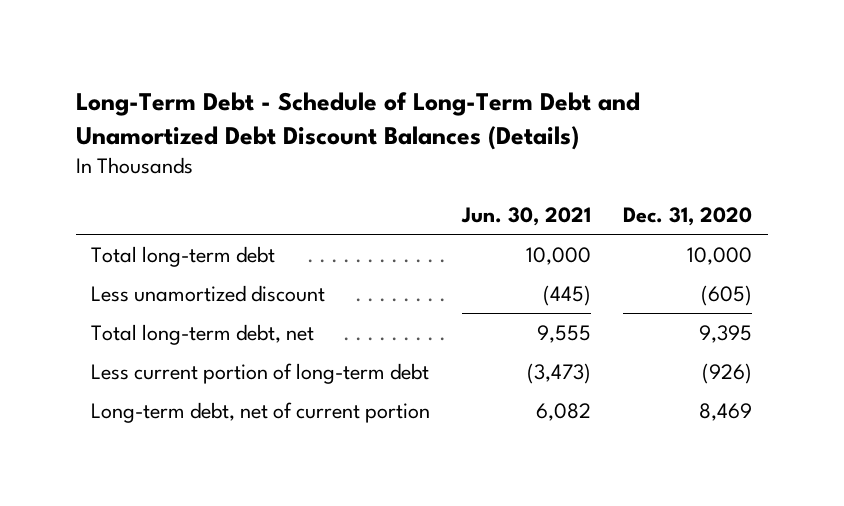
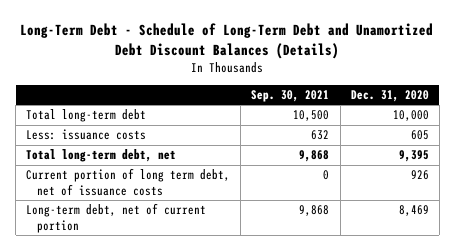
[461,207,592,227] Jun. 30, 2021 -> none
none -> [251,89,330,102] Sep. 30, 2021
[91,284,326,302] Less unamortized discount -> [26,129,147,141] Less: issuance costs
[701,284,753,306] (605) -> [410,130,429,141] 605
[91,362,430,384] Less current portion of long-term debt -> [26,168,231,196] Current portion of long term debt, net of issuance costs
[702,362,753,384] (926) -> [410,170,429,181] 926

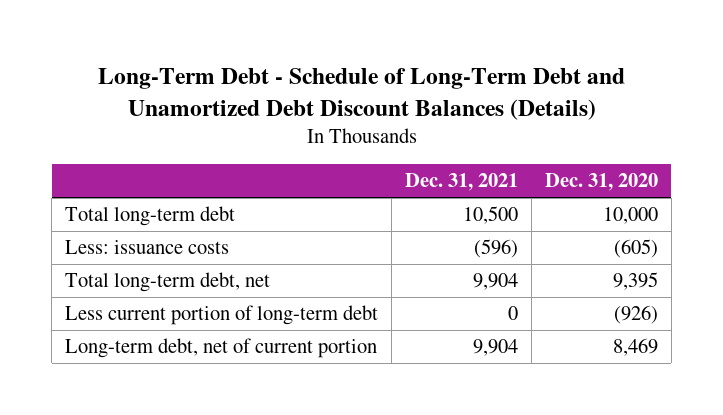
[251,89,330,102] Sep. 30, 2021 -> none
none -> [405,173,519,192] Dec. 31, 2021
[410,130,429,141] 605 -> [614,239,659,259] (605)
[26,168,231,196] Current portion of long term debt, net of issuance costs -> [65,305,379,326] Less current portion of long-term debt
[410,170,429,181] 926 -> [614,305,659,325] (926)

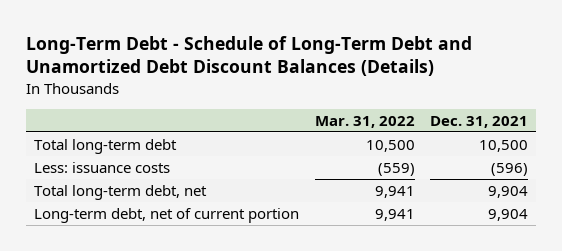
[545,173,659,192] Dec. 31, 2020 -> none
none -> [314,115,415,128] Mar. 31, 2022
[65,305,379,326] Less current portion of long-term debt -> none

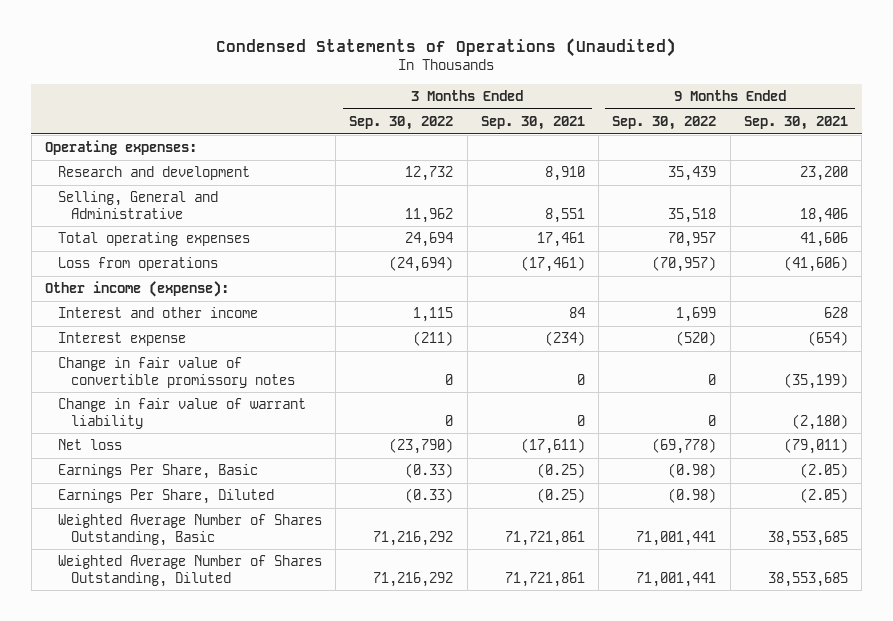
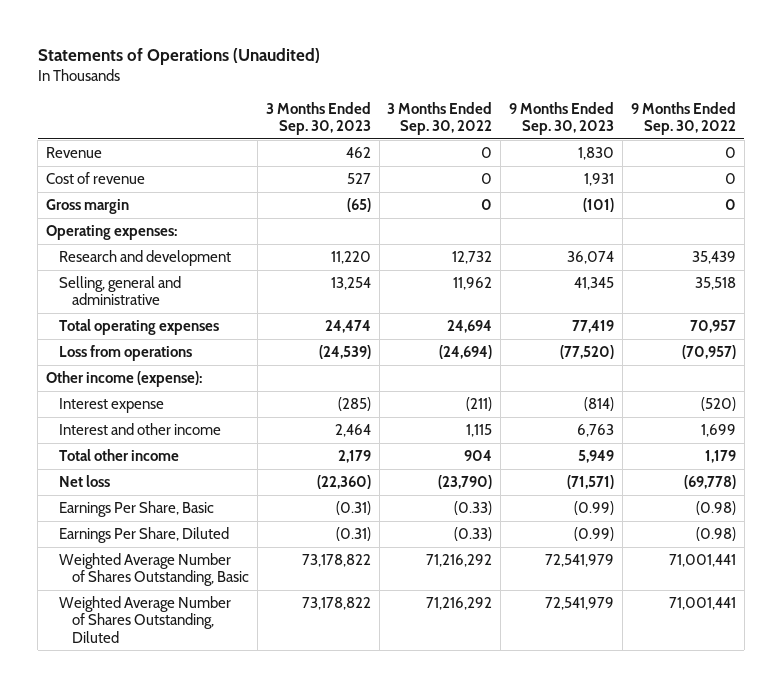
[216,38,677,58] Condensed Statements of Operations (Unaudited) -> [37,47,320,65] Statements of Operations (Unaudited)
[480,115,585,130] Sep. 30, 2021 -> none
[743,115,848,130] Sep. 30, 2021 -> none
none -> [265,101,371,136] 3 Months Ended Sep. 30, 2023
none -> [509,101,615,136] 9 Months Ended Sep. 30, 2023
none -> [45,147,102,159] Revenue
none -> [45,172,145,185] Cost of revenue
none -> [45,199,129,215] Gross margin
[57,191,218,219] Selling, General and Administrative -> [58,276,181,306] Selling, general and administrative
[57,357,295,388] Change in fair value of convertible promissory notes -> none
[57,398,306,429] Change in fair value of warrant liability -> none
[57,307,258,319] Interest and other income -> [58,423,221,436] Interest and other income
none -> [58,449,179,462] Total other income

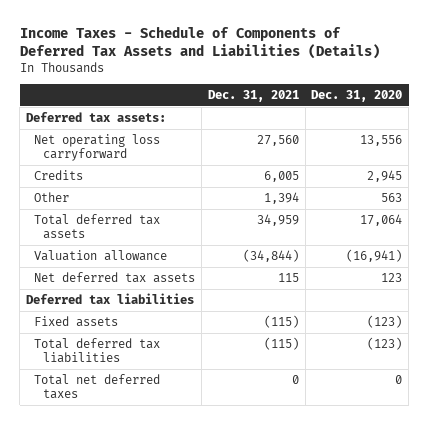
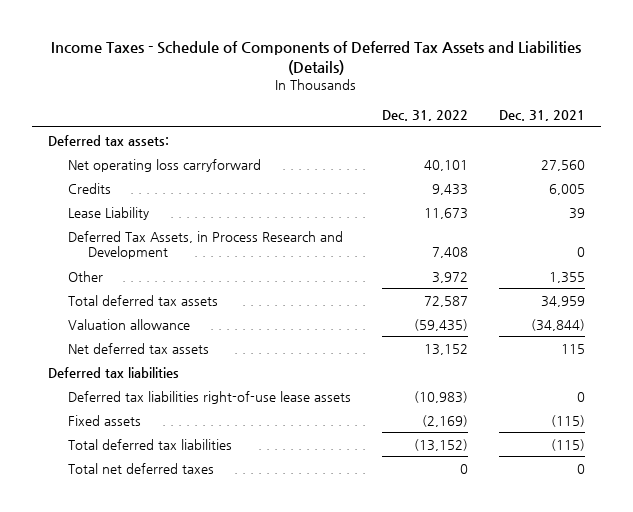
[311,90,403,103] Dec. 31, 2020 -> none
none -> [382,109,469,121] Dec. 31, 2022
none -> [67,206,149,220] Lease Liability
none -> [67,230,343,259] Deferred Tax Assets, in Process Research and Development
[263,192,299,205] 1,394 -> [549,271,586,283] 1,355
none -> [67,390,351,404] Deferred tax liabilities right-of-use lease assets

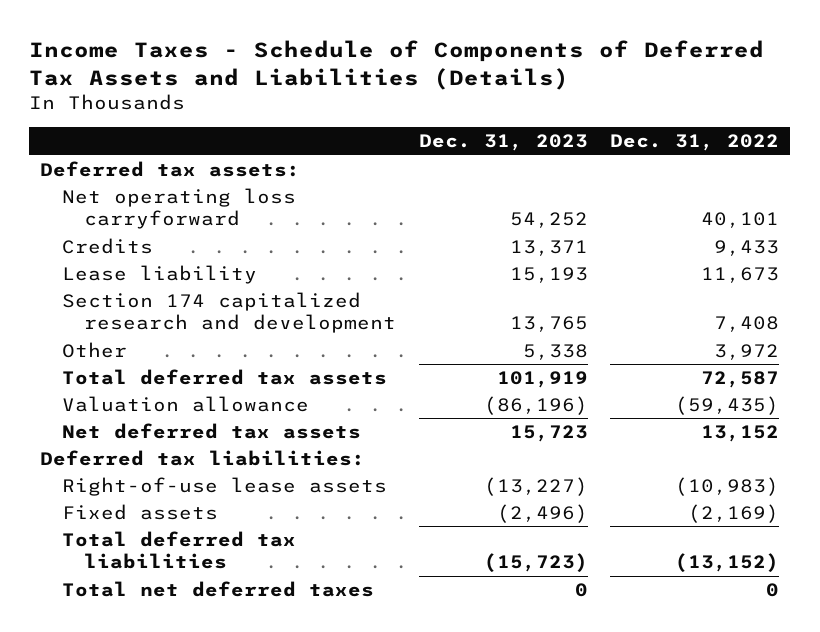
[499,109,586,121] Dec. 31, 2021 -> none
none -> [418,134,588,152] Dec. 31, 2023
[67,206,149,220] Lease Liability -> [62,265,258,285] Lease liability
[67,230,343,259] Deferred Tax Assets, in Process Research and Development -> [62,292,397,334] Section 174 capitalized research and development
[47,366,179,378] Deferred tax liabilities -> [40,450,366,467] Deferred tax liabilities:
[67,390,351,404] Deferred tax liabilities right-of-use lease assets -> [62,477,388,497] Right-of-use lease assets

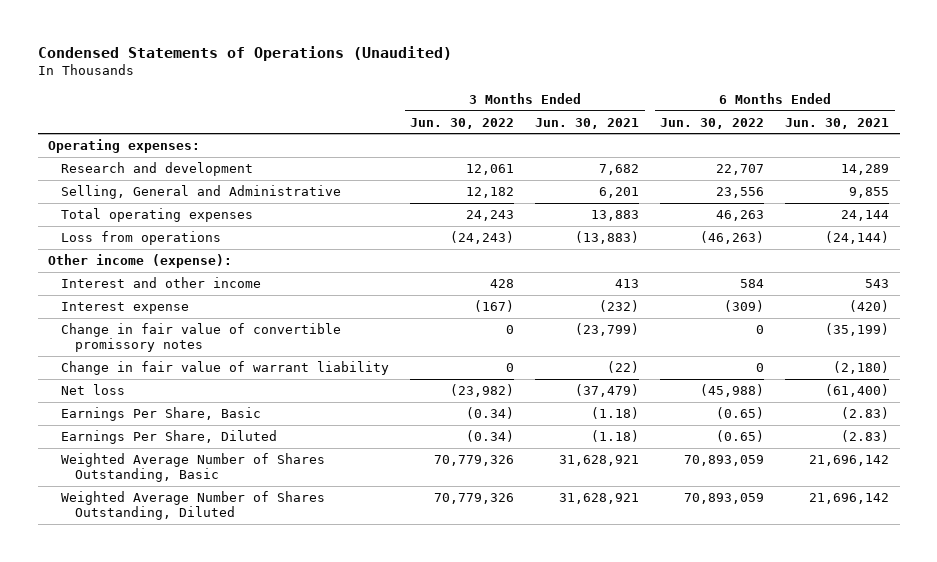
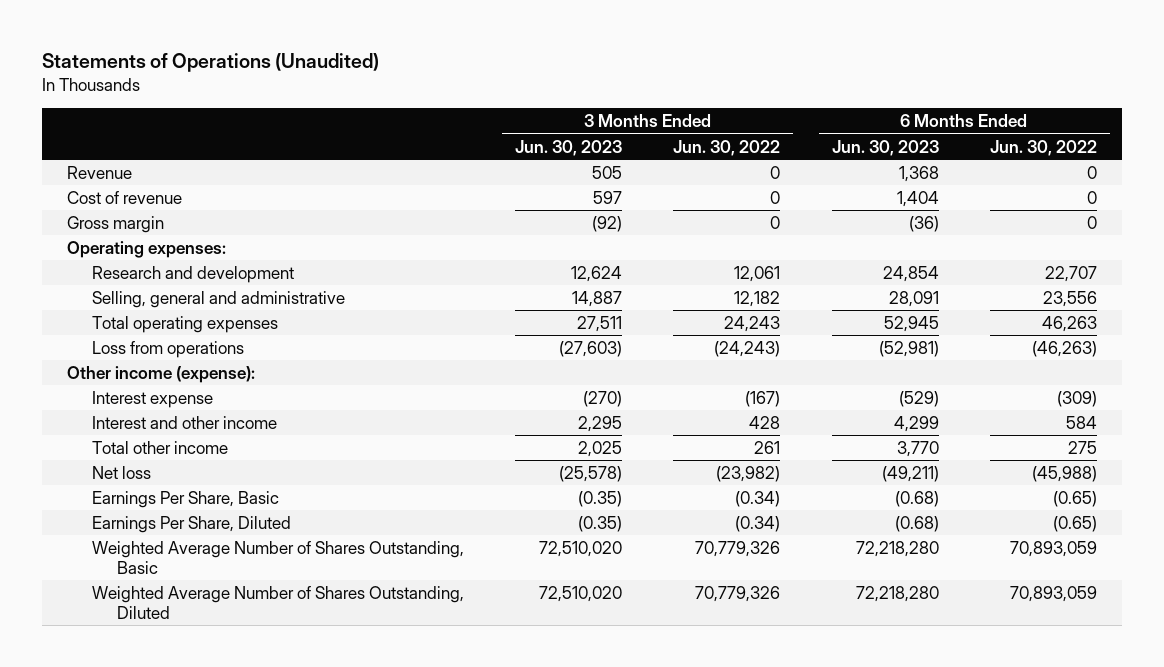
[37,45,452,61] Condensed Statements of Operations (Unaudited) -> [41,53,379,73] Statements of Operations (Unaudited)
[535,117,640,129] Jun. 30, 2021 -> none
[785,117,890,129] Jun. 30, 2021 -> none
none -> [515,139,623,156] Jun. 30, 2023
none -> [831,139,939,156] Jun. 30, 2023
none -> [67,165,133,179] Revenue
none -> [67,190,183,204] Cost of revenue
none -> [67,215,165,233] Gross margin
[61,185,342,200] Selling, General and Administrative -> [92,290,346,308] Selling, general and administrative
[61,323,342,353] Change in fair value of convertible promissory notes -> none
[61,361,390,376] Change in fair value of warrant liability -> none
[61,277,262,289] Interest and other income -> [92,415,278,429] Interest and other income
none -> [92,440,229,454] Total other income

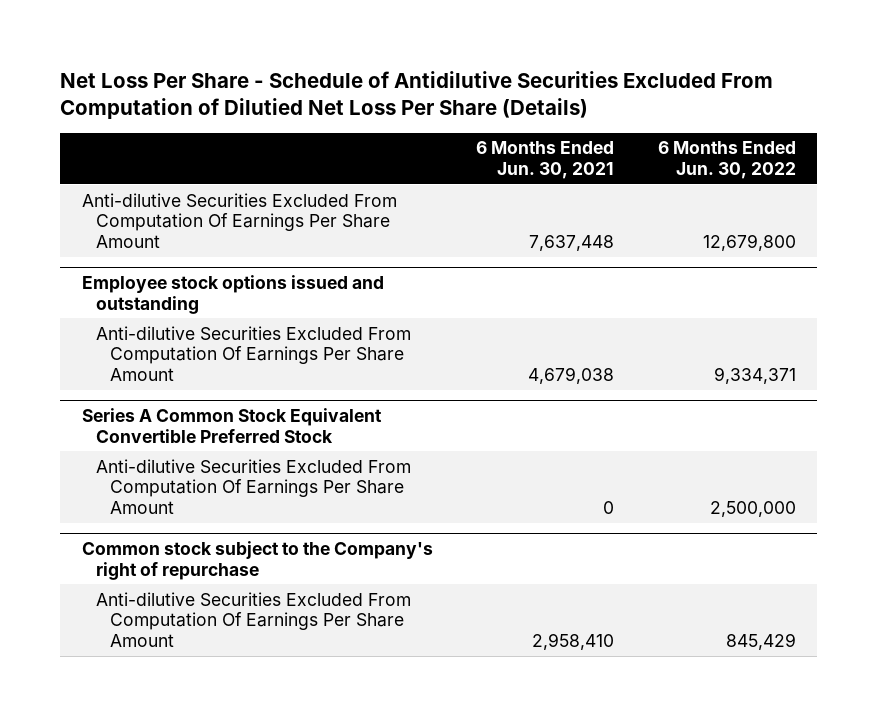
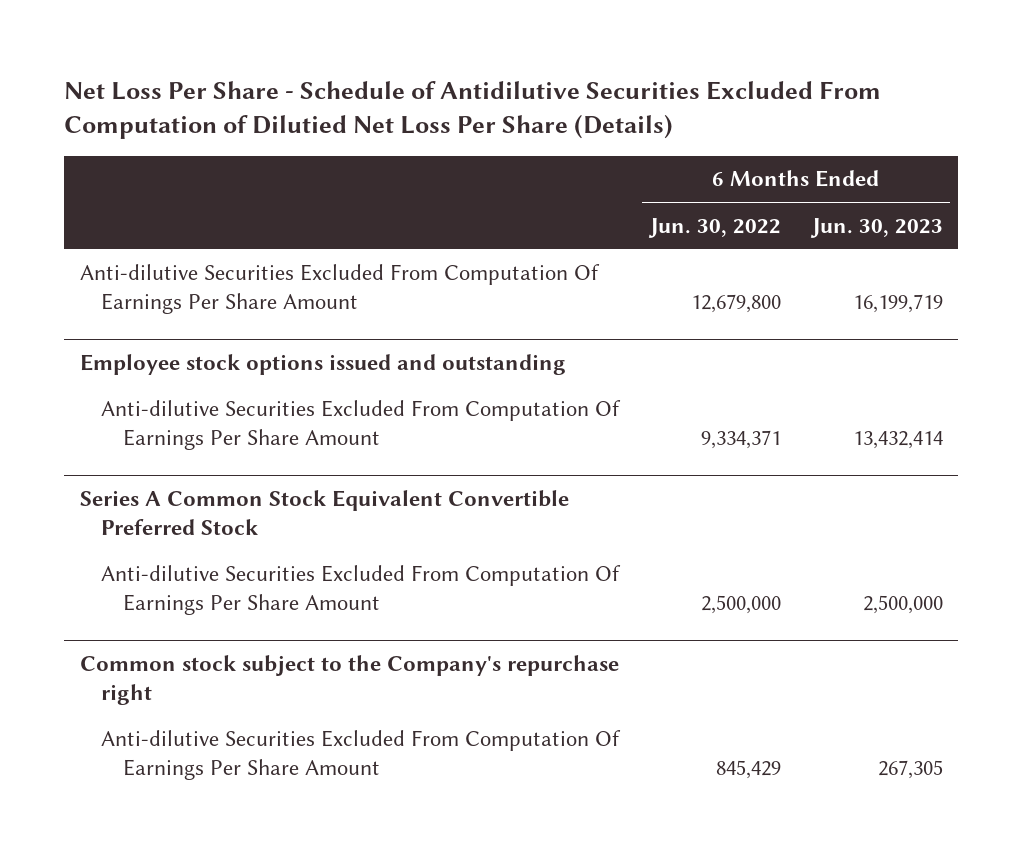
[476,141,615,180] 6 Months Ended Jun. 30, 2021 -> none
none -> [809,217,943,238] Jun. 30, 2023
[81,540,433,580] Common stock subject to the Company's right of repurchase -> [79,654,619,705] Common stock subject to the Company's repurchase right

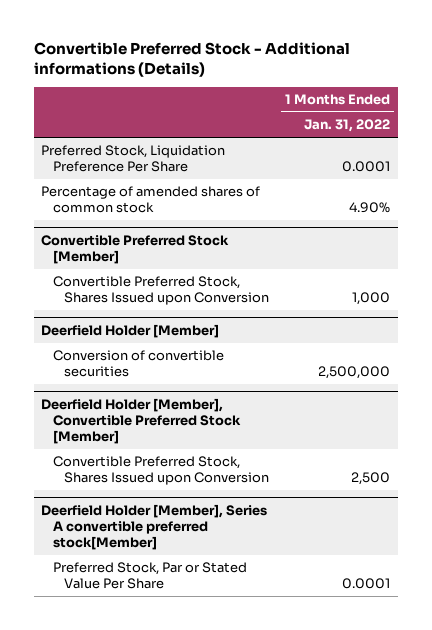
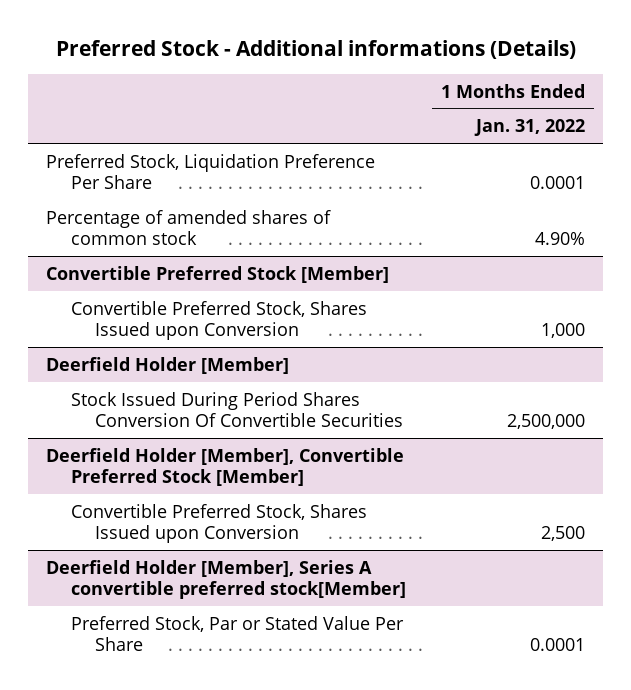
[33,41,350,77] Convertible Preferred Stock - Additional informations (Details) -> [55,40,576,60] Preferred Stock - Additional informations (Details)
[52,350,224,378] Conversion of convertible securities -> [70,391,403,428] Stock Issued During Period Shares Conversion Of Convertible Securities

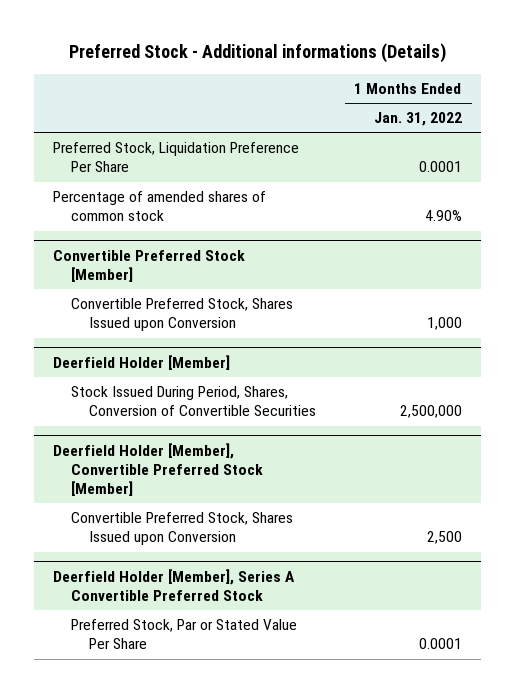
[70,391,403,428] Stock Issued During Period Shares Conversion Of Convertible Securities -> [71,386,317,417] Stock Issued During Period, Shares, Conversion of Convertible Securities
[46,559,406,600] Deerfield Holder [Member], Series A convertible preferred stock[Member] -> [53,568,296,602] Deerfield Holder [Member], Series A Convertible Preferred Stock

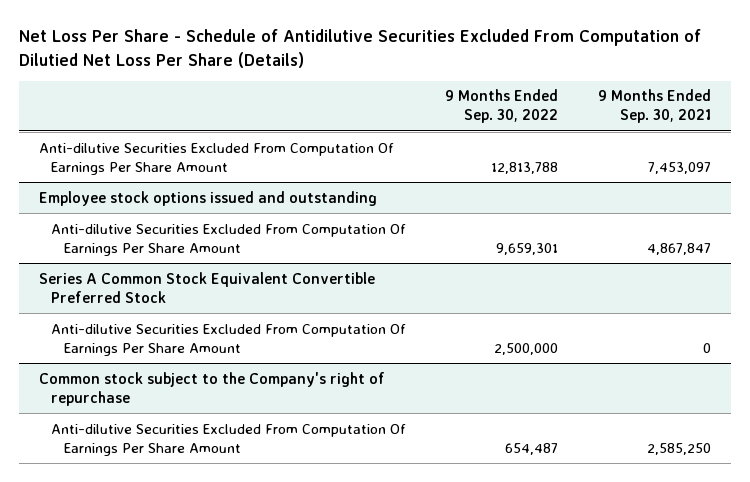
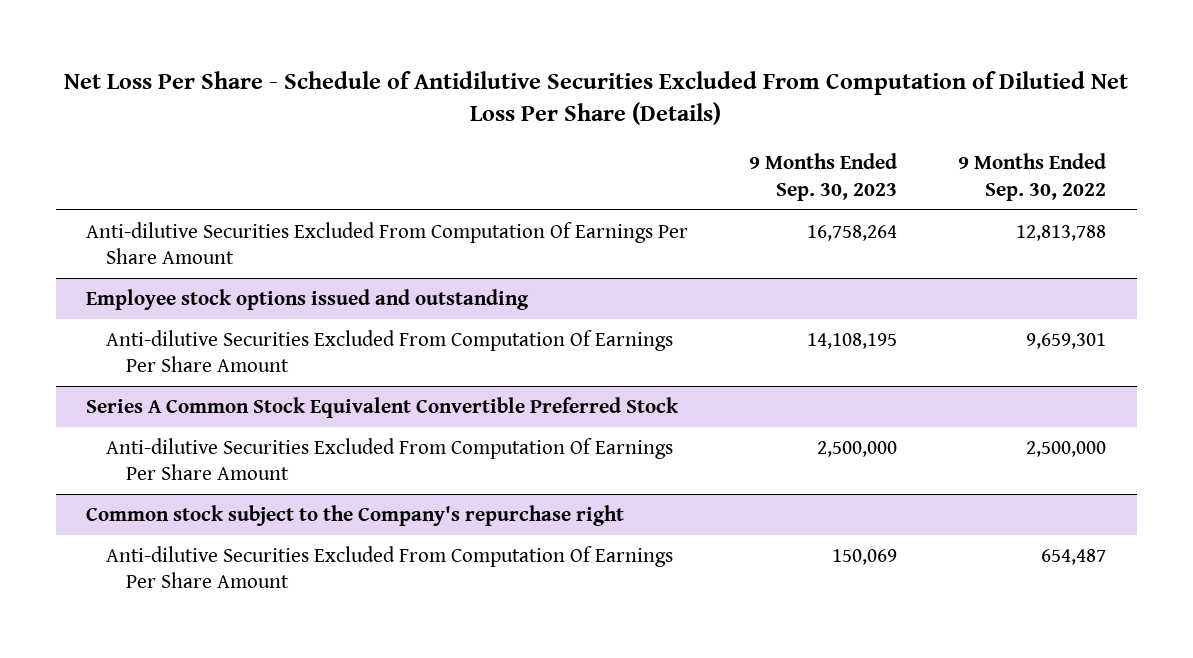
[597,89,711,124] 9 Months Ended Sep. 30, 2021 -> none
none -> [749,153,898,201] 9 Months Ended Sep. 30, 2023
[38,371,385,406] Common stock subject to the Company's right of repurchase -> [86,504,625,526] Common stock subject to the Company's repurchase right

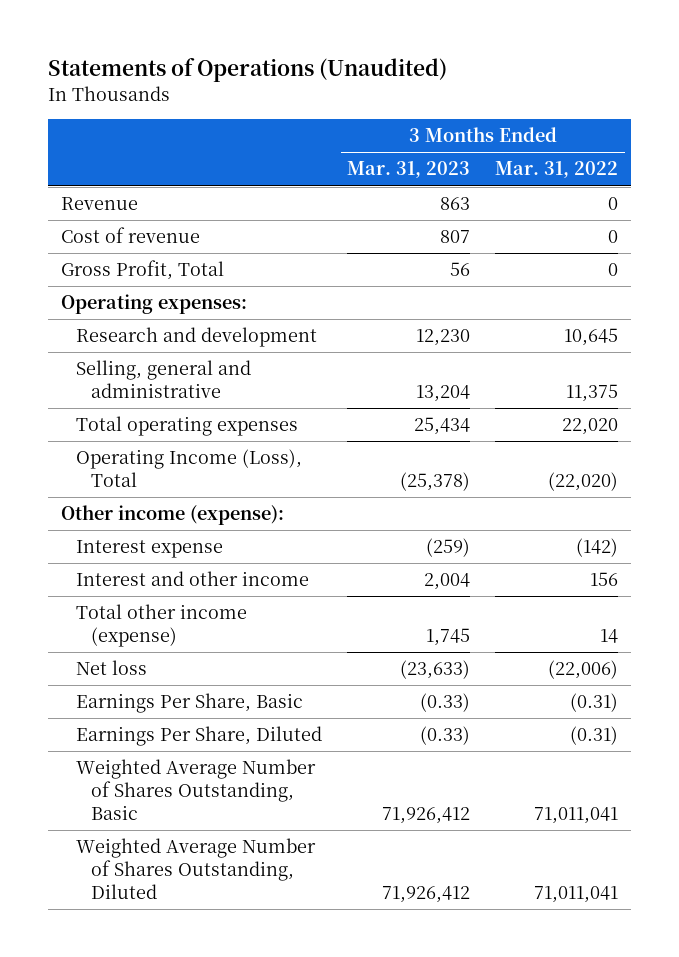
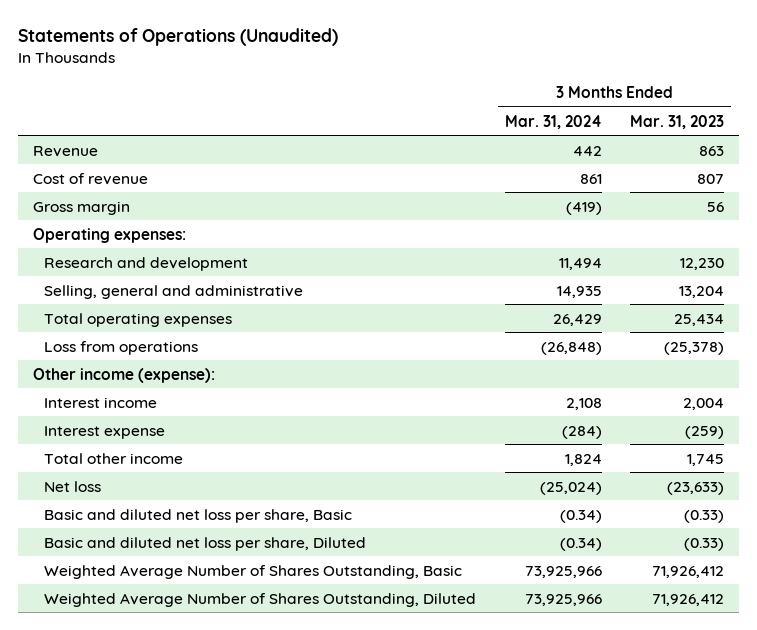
[495,161,619,179] Mar. 31, 2022 -> none
none -> [504,114,602,129] Mar. 31, 2024
[61,260,225,281] Gross Profit, Total -> [32,200,130,215] Gross margin
[75,449,302,488] Operating Income (Loss), Total -> [44,340,199,355] Loss from operations
none -> [44,396,158,408] Interest income
[75,571,309,587] Interest and other income -> none
[75,604,247,648] Total other income (expense) -> [44,452,184,464] Total other income
[75,693,303,714] Earnings Per Share, Basic -> [44,508,353,523] Basic and diluted net loss per share, Basic
[75,726,322,747] Earnings Per Share, Diluted -> [44,536,367,551] Basic and diluted net loss per share, Diluted

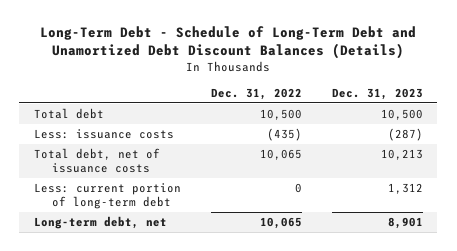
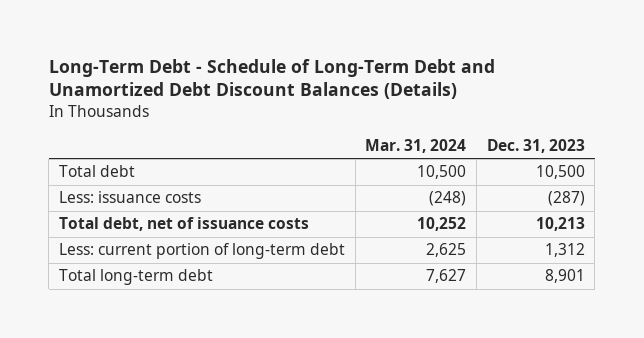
[210,87,302,100] Dec. 31, 2022 -> none
none -> [365,138,467,153] Mar. 31, 2024
[34,216,168,230] Long-term debt, net -> [58,269,213,286] Total long-term debt

